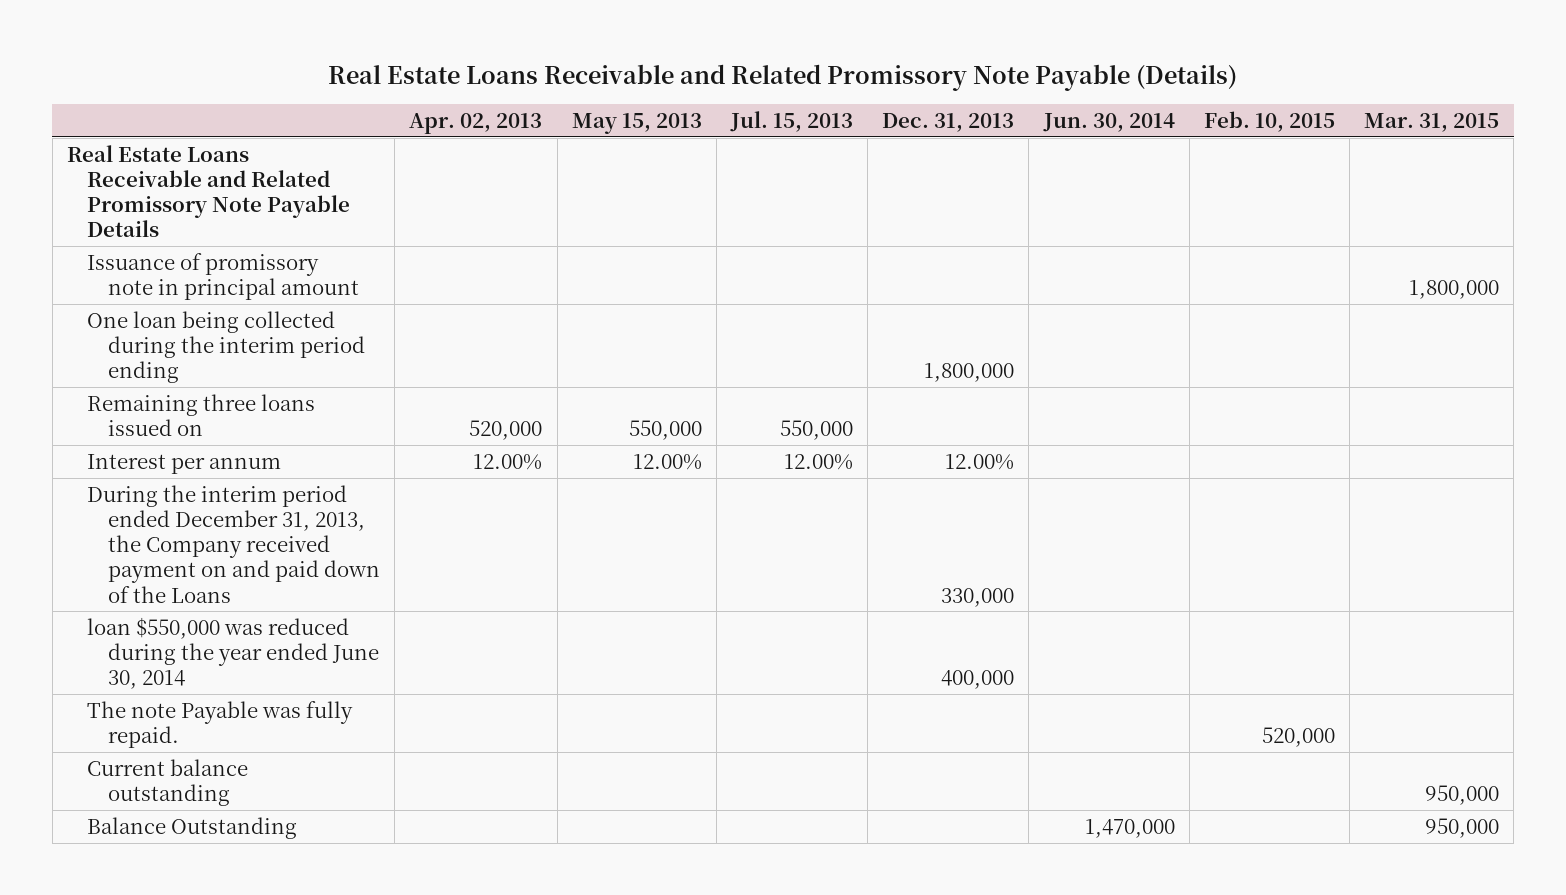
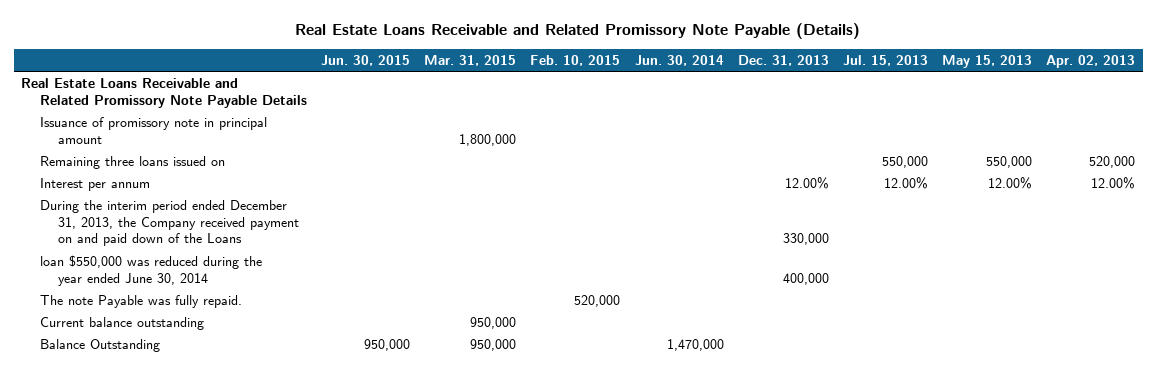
none -> [321,54,411,66] Jun. 30, 2015
[87,310,366,384] One loan being collected during the interim period ending -> none

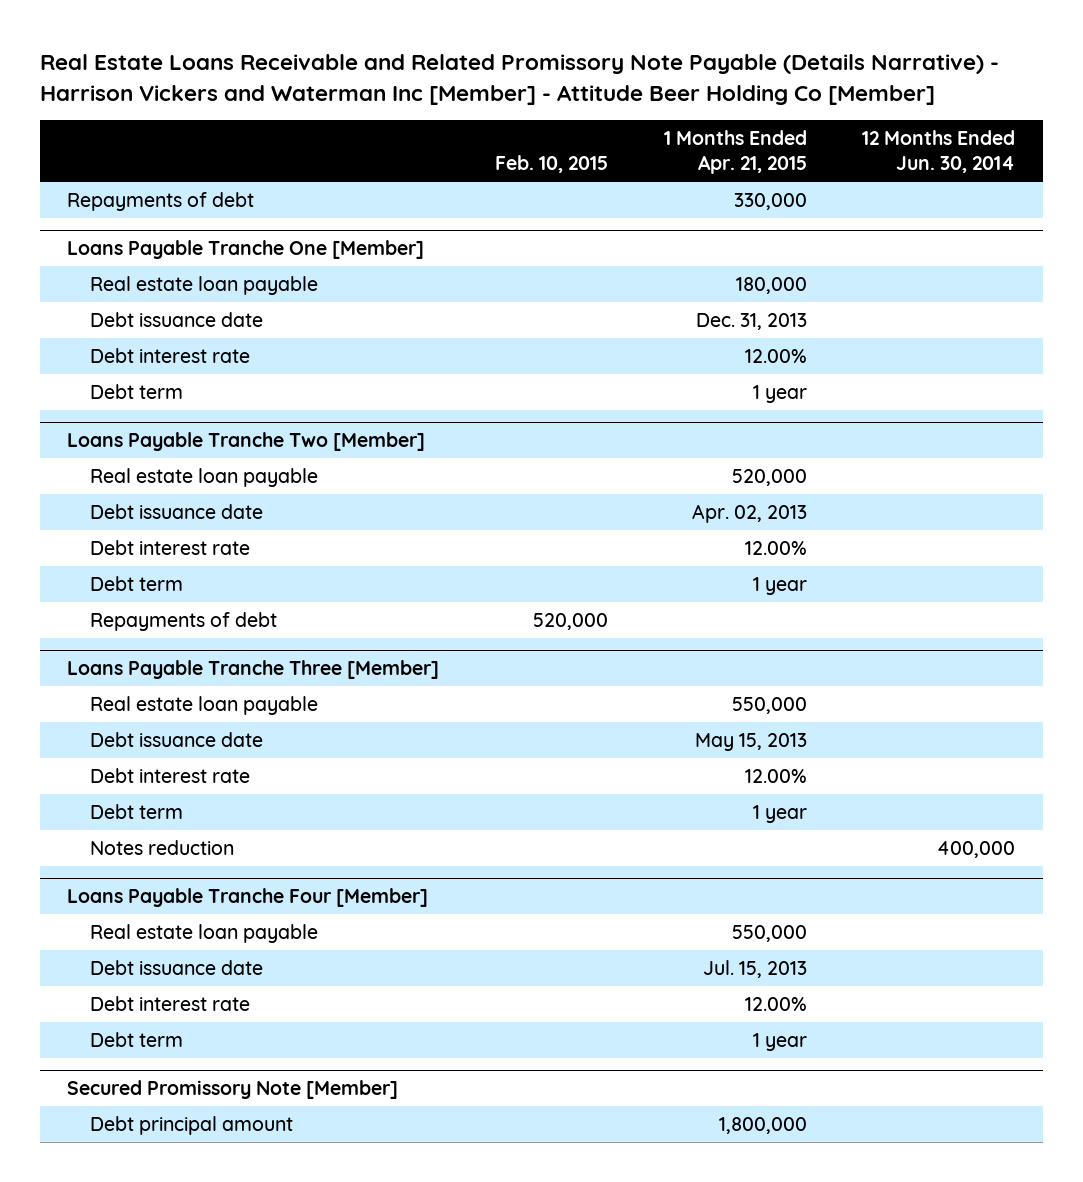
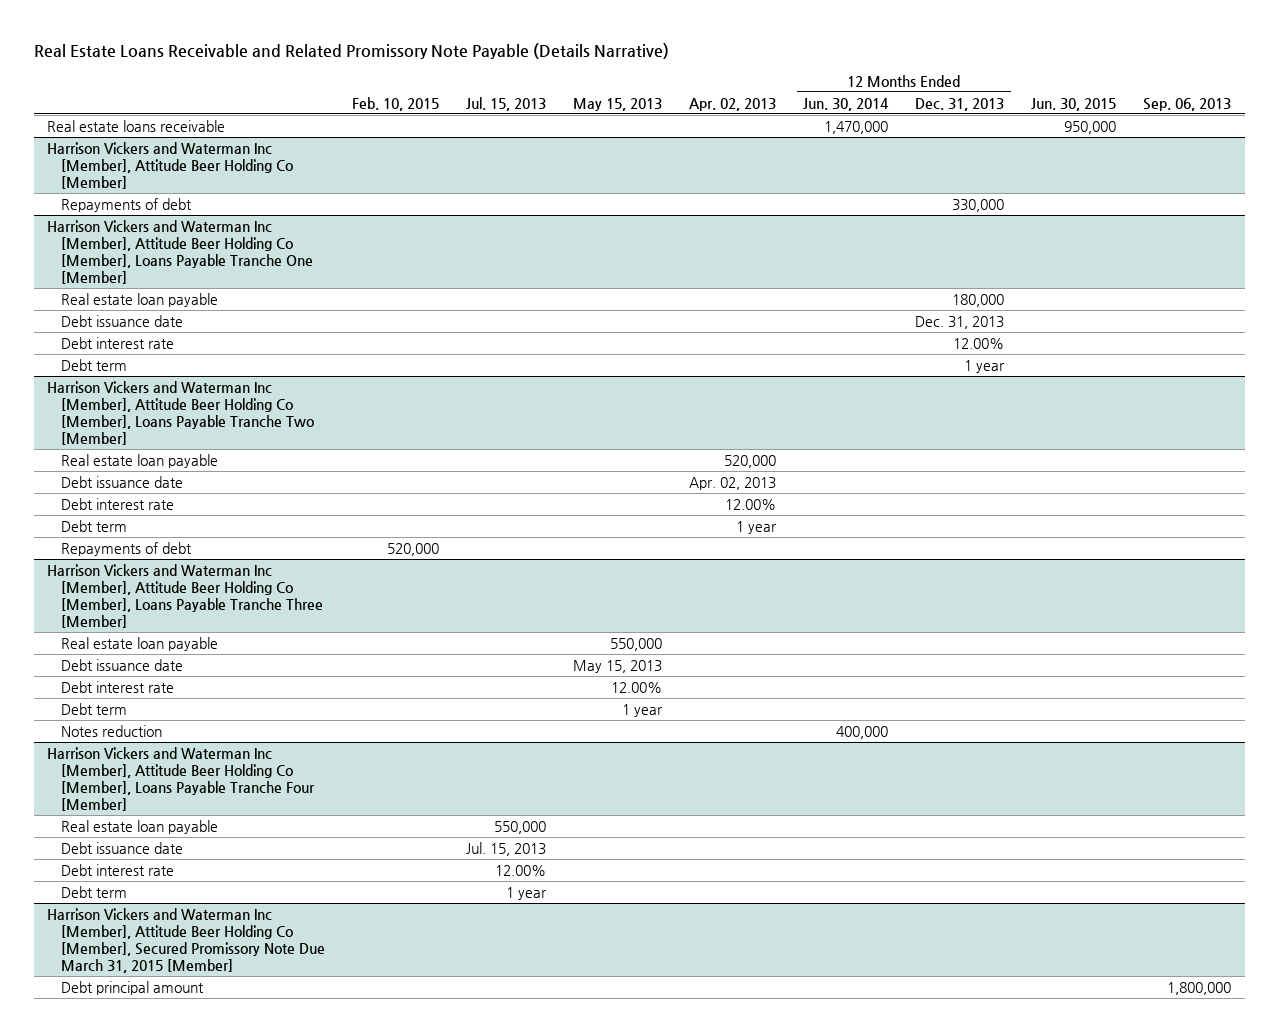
[39,54,999,105] Real Estate Loans Receivable and Related Promissory Note Payable (Details Narrative) - Harrison Vickers and Waterman Inc [Member] - Attitude Beer Holding Co [Member] -> [33,42,669,59] Real Estate Loans Receivable and Related Promissory Note Payable (Details Narrative)
[663,129,807,175] 1 Months Ended Apr. 21, 2015 -> none
none -> [466,96,547,111] Jul. 15, 2013
none -> [573,97,663,111] May 15, 2013
none -> [689,97,777,111] Apr. 02, 2013
none -> [915,97,1005,111] Dec. 31, 2013
none -> [1031,97,1117,111] Jun. 30, 2015
none -> [1143,97,1232,111] Sep. 06, 2013
[67,191,255,211] Repayments of debt -> none
none -> [47,119,226,132] Real estate loans receivable
none -> [47,141,294,189] Harrison Vickers and Waterman Inc [Member], Attitude Beer Holding Co [Member]
none -> [61,197,193,212] Repayments of debt
[67,240,425,260] Loans Payable Tranche One [Member] -> [47,219,314,284] Harrison Vickers and Waterman Inc [Member], Attitude Beer Holding Co [Member], Loans Payable Tranche One [Member]
[67,432,426,452] Loans Payable Tranche Two [Member] -> [47,380,315,445] Harrison Vickers and Waterman Inc [Member], Attitude Beer Holding Co [Member], Loans Payable Tranche Two [Member]
[67,660,440,680] Loans Payable Tranche Three [Member] -> [47,563,324,628] Harrison Vickers and Waterman Inc [Member], Attitude Beer Holding Co [Member], Loans Payable Tranche Three [Member]
[67,888,429,908] Loans Payable Tranche Four [Member] -> [47,746,316,811] Harrison Vickers and Waterman Inc [Member], Attitude Beer Holding Co [Member], Loans Payable Tranche Four [Member]
[67,1080,399,1100] Secured Promissory Note [Member] -> [47,907,326,973] Harrison Vickers and Waterman Inc [Member], Attitude Beer Holding Co [Member], Secured Promissory Note Due March 31, 2015 [Member]

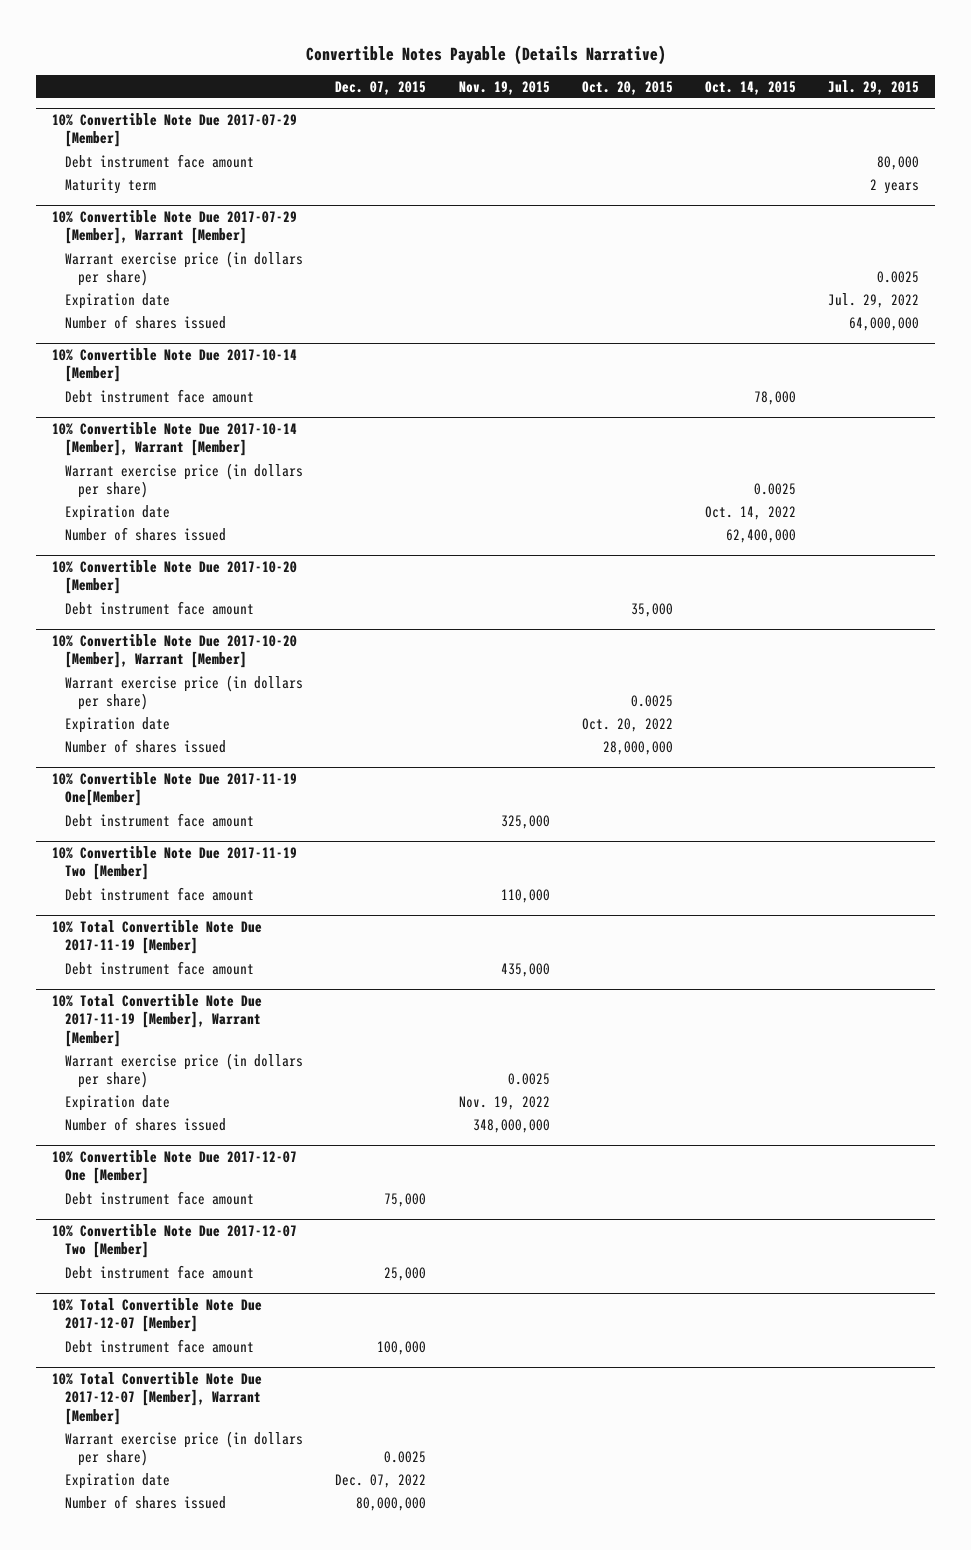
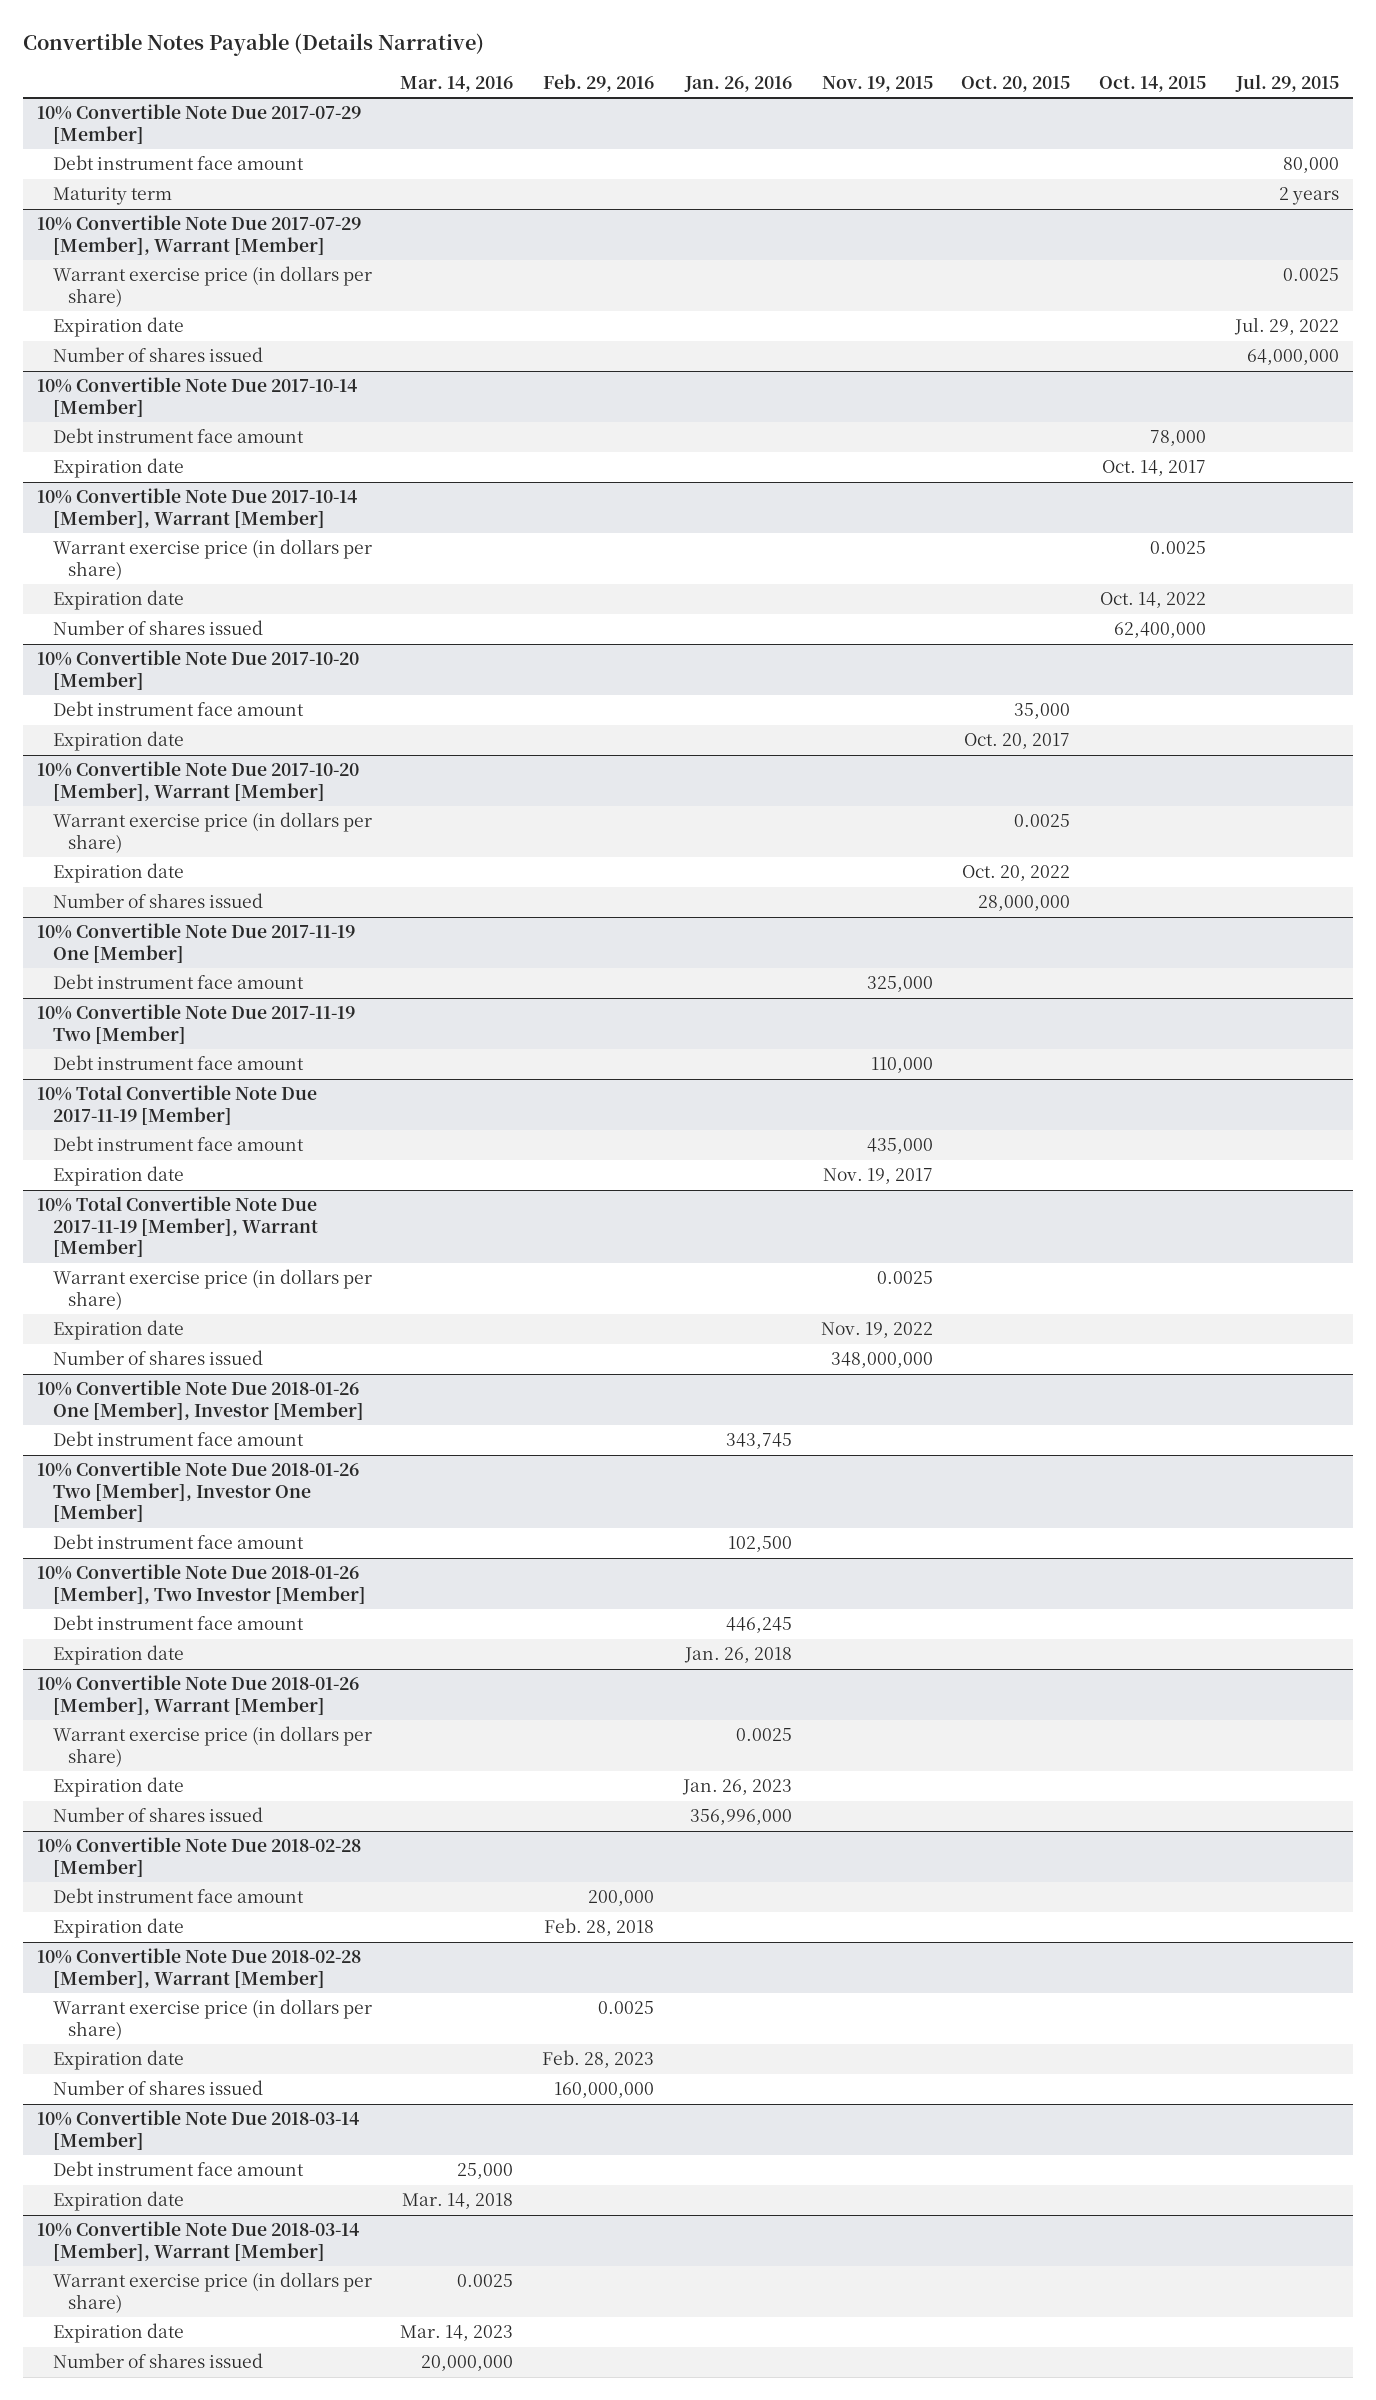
[335,80,427,95] Dec. 07, 2015 -> none
none -> [400,75,514,92] Mar. 14, 2016
none -> [543,73,655,92] Feb. 29, 2016
none -> [683,75,792,92] Jan. 26, 2016
none -> [52,458,184,479] Expiration date
none -> [52,731,184,752] Expiration date
[52,772,298,807] 10% Convertible Note Due 2017-11-19 One[Member] -> [37,923,356,963] 10% Convertible Note Due 2017-11-19 One [Member]
none -> [52,1166,184,1187] Expiration date
[52,1150,298,1185] 10% Convertible Note Due 2017-12-07 One [Member] -> none
[65,1190,255,1205] Debt instrument face amount -> none
[52,1224,298,1259] 10% Convertible Note Due 2017-12-07 Two [Member] -> none
[65,1264,255,1279] Debt instrument face amount -> none
[52,1298,263,1333] 10% Total Convertible Note Due 2017-12-07 [Member] -> none
[65,1338,255,1353] Debt instrument face amount -> none
[52,1372,263,1425] 10% Total Convertible Note Due 2017-12-07 [Member], Warrant [Member] -> none
[65,1430,304,1467] Warrant exercise price (in dollars per share) -> none
[65,1472,171,1489] Expiration date -> none
[65,1494,227,1509] Number of shares issued -> none
none -> [37,1380,364,1420] 10% Convertible Note Due 2018-01-26 One [Member], Investor [Member]
none -> [52,1431,304,1447] Debt instrument face amount
none -> [37,1461,360,1523] 10% Convertible Note Due 2018-01-26 Two [Member], Investor One [Member]
none -> [52,1534,304,1550] Debt instrument face amount
none -> [37,1564,366,1604] 10% Convertible Note Due 2018-01-26 [Member], Two Investor [Member]
none -> [52,1615,304,1631] Debt instrument face amount
none -> [52,1645,184,1666] Expiration date
none -> [37,1675,360,1715] 10% Convertible Note Due 2018-01-26 [Member], Warrant [Member]
none -> [52,1726,372,1767] Warrant exercise price (in dollars per share)
none -> [52,1777,184,1798] Expiration date
none -> [52,1807,263,1823] Number of shares issued
none -> [37,1837,362,1877] 10% Convertible Note Due 2018-02-28 [Member]
none -> [52,1888,304,1904] Debt instrument face amount
none -> [52,1918,184,1939] Expiration date
none -> [37,1948,362,1988] 10% Convertible Note Due 2018-02-28 [Member], Warrant [Member]
none -> [52,1999,372,2040] Warrant exercise price (in dollars per share)
none -> [52,2050,184,2071] Expiration date
none -> [52,2080,263,2096] Number of shares issued
none -> [37,2110,360,2150] 10% Convertible Note Due 2018-03-14 [Member]
none -> [52,2161,304,2177] Debt instrument face amount
none -> [52,2191,184,2212] Expiration date
none -> [37,2221,360,2261] 10% Convertible Note Due 2018-03-14 [Member], Warrant [Member]
none -> [52,2272,372,2313] Warrant exercise price (in dollars per share)
none -> [52,2323,184,2344] Expiration date
none -> [52,2353,263,2369] Number of shares issued

